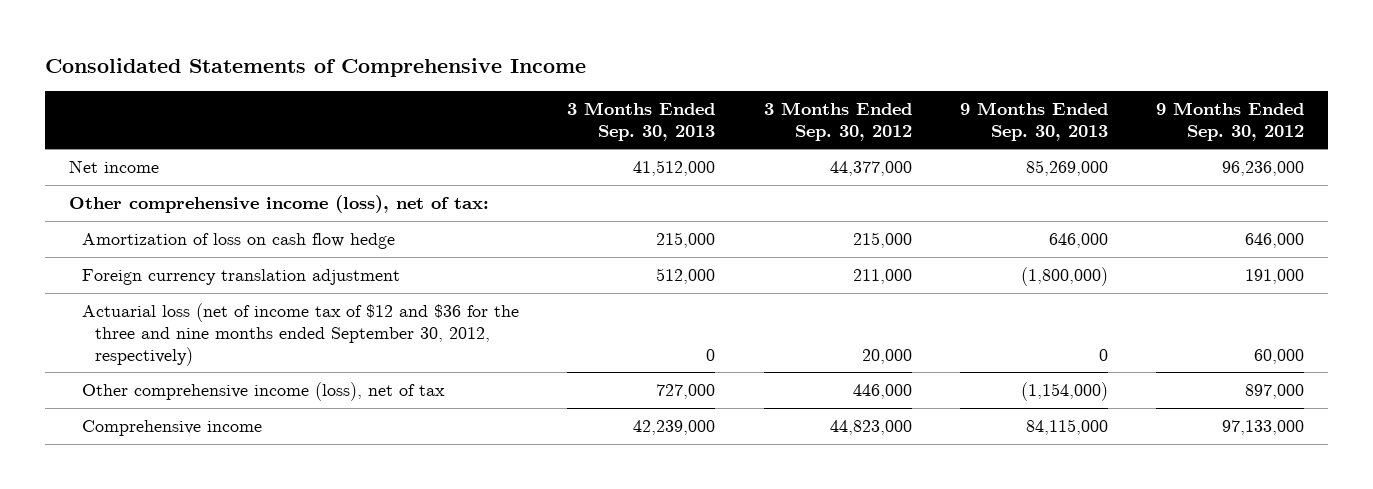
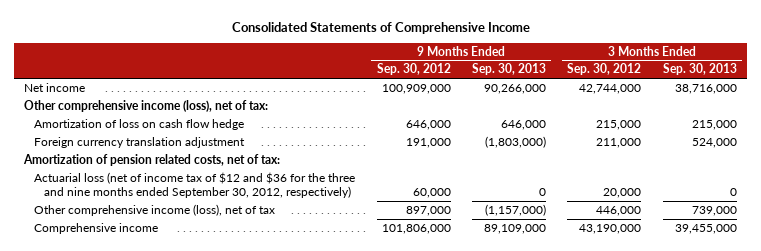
[633,159,716,176] 41,512,000 -> [674,83,737,94] 38,716,000
[829,160,912,176] 44,377,000 -> [579,83,642,94] 42,744,000
[1025,159,1108,176] 85,269,000 -> [483,83,546,94] 90,266,000
[1222,160,1305,176] 96,236,000 -> [381,83,451,94] 100,909,000
[656,267,716,284] 512,000 -> [691,137,737,148] 524,000
[1020,266,1108,286] (1,800,000) -> [484,135,546,148] (1,803,000)
none -> [23,153,281,166] Amortization of pension related costs, net of tax:
[656,383,716,399] 727,000 -> [691,205,737,216] 739,000
[1020,381,1108,401] (1,154,000) -> [484,203,546,216] (1,157,000)
[633,419,716,435] 42,239,000 -> [674,223,737,234] 39,455,000
[829,419,912,435] 44,823,000 -> [579,223,642,234] 43,190,000
[1025,418,1108,435] 84,115,000 -> [483,223,546,234] 89,109,000
[1222,419,1305,435] 97,133,000 -> [381,223,451,234] 101,806,000

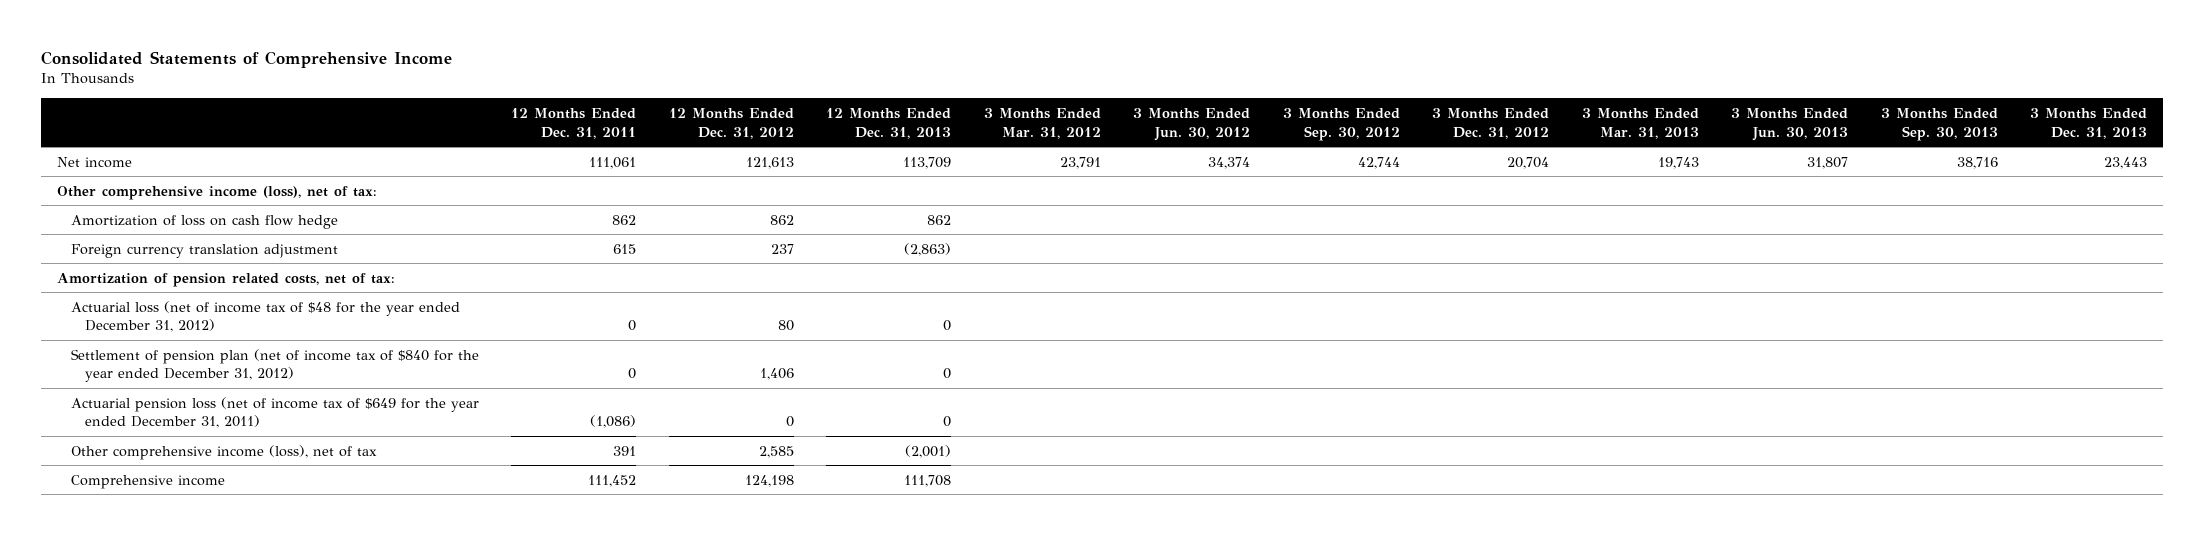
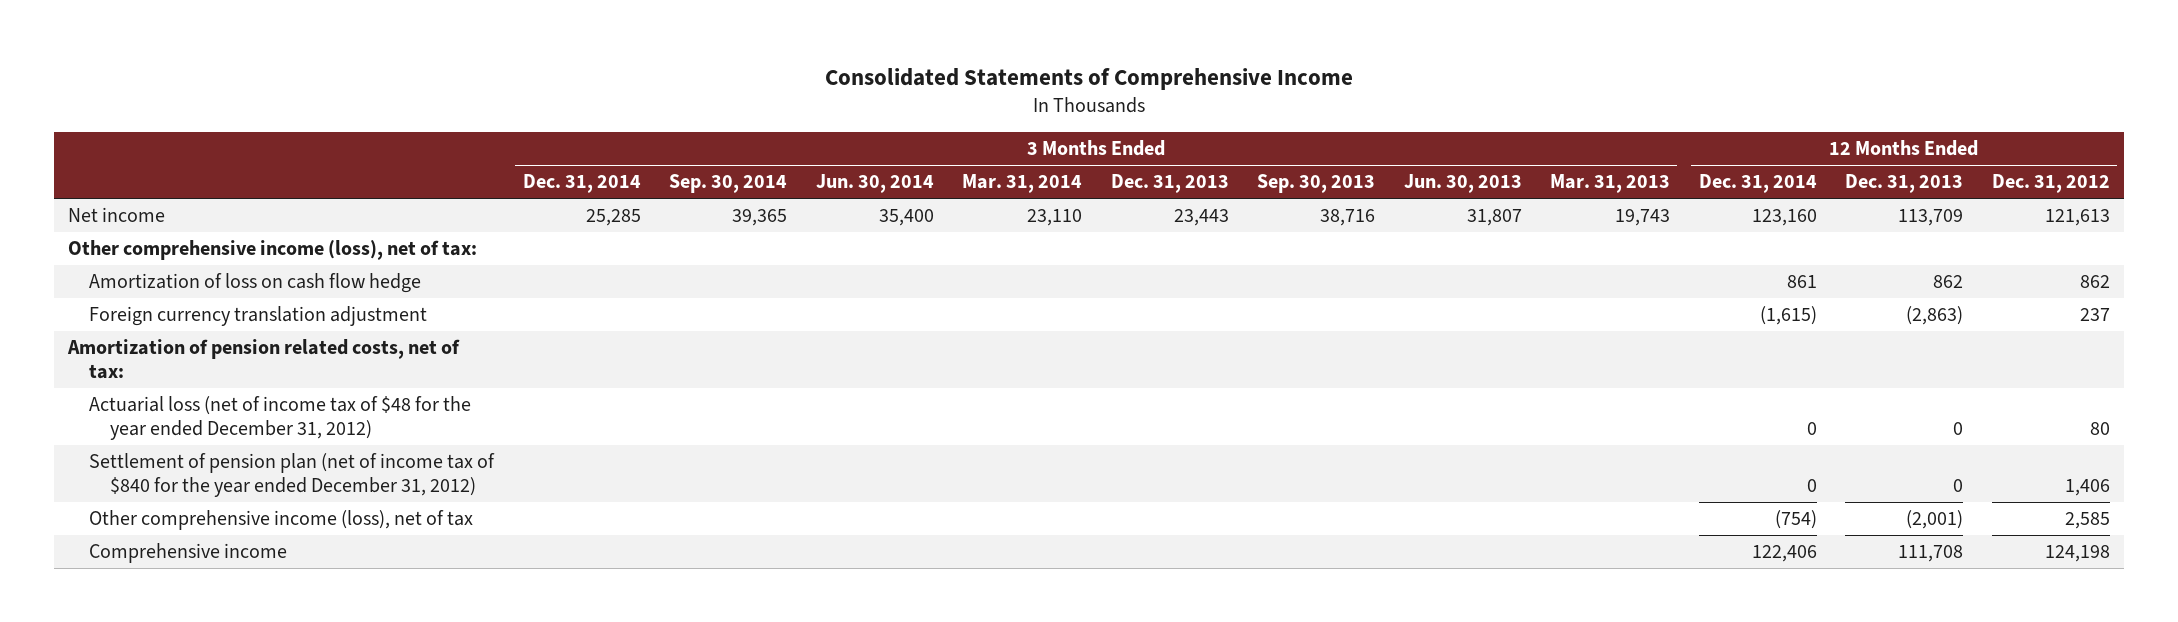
[511,107,637,139] 12 Months Ended Dec. 31, 2011 -> none
[983,107,1101,139] 3 Months Ended Mar. 31, 2012 -> none
[1133,107,1251,141] 3 Months Ended Jun. 30, 2012 -> none
[1282,107,1400,141] 3 Months Ended Sep. 30, 2012 -> none
[1432,107,1550,139] 3 Months Ended Dec. 31, 2012 -> none
none -> [522,174,641,194] Dec. 31, 2014
none -> [669,174,788,194] Sep. 30, 2014
none -> [815,174,934,194] Jun. 30, 2014
none -> [962,174,1083,194] Mar. 31, 2014
none -> [1698,174,1817,194] Dec. 31, 2014
[70,396,479,429] Actuarial pension loss (net of income tax of $649 for the year ended December 31, 2011) -> none

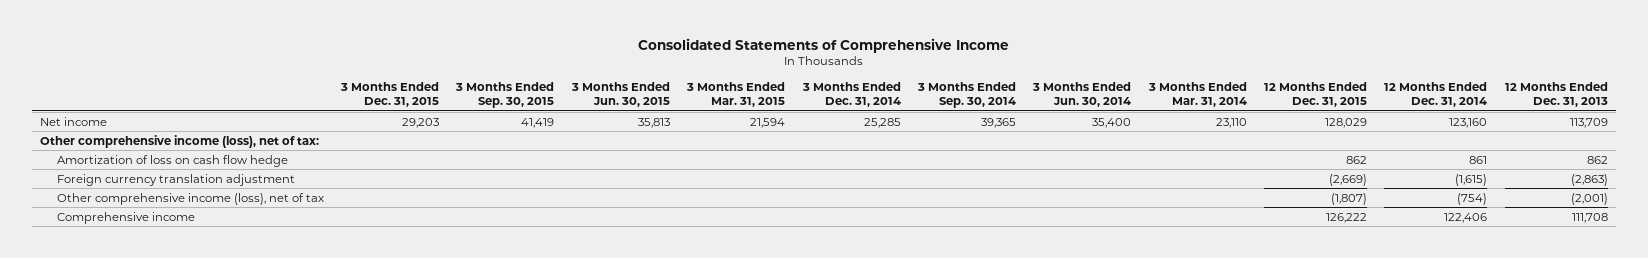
[1110,174,1229,194] Dec. 31, 2013 -> none
[1257,174,1376,194] Sep. 30, 2013 -> none
[1403,174,1522,194] Jun. 30, 2013 -> none
[1550,174,1671,194] Mar. 31, 2013 -> none
[1991,174,2110,194] Dec. 31, 2012 -> none
none -> [340,81,440,108] 3 Months Ended Dec. 31, 2015
none -> [455,81,555,109] 3 Months Ended Sep. 30, 2015
none -> [570,81,670,108] 3 Months Ended Jun. 30, 2015
none -> [686,81,786,108] 3 Months Ended Mar. 31, 2015
none -> [1264,81,1368,108] 12 Months Ended Dec. 31, 2015
[67,339,461,380] Amortization of pension related costs, net of tax: -> none
[89,396,472,441] Actuarial loss (net of income tax of $48 for the year ended December 31, 2012) -> none
[89,453,496,498] Settlement of pension plan (net of income tax of $840 for the year ended December 31, 2012) -> none

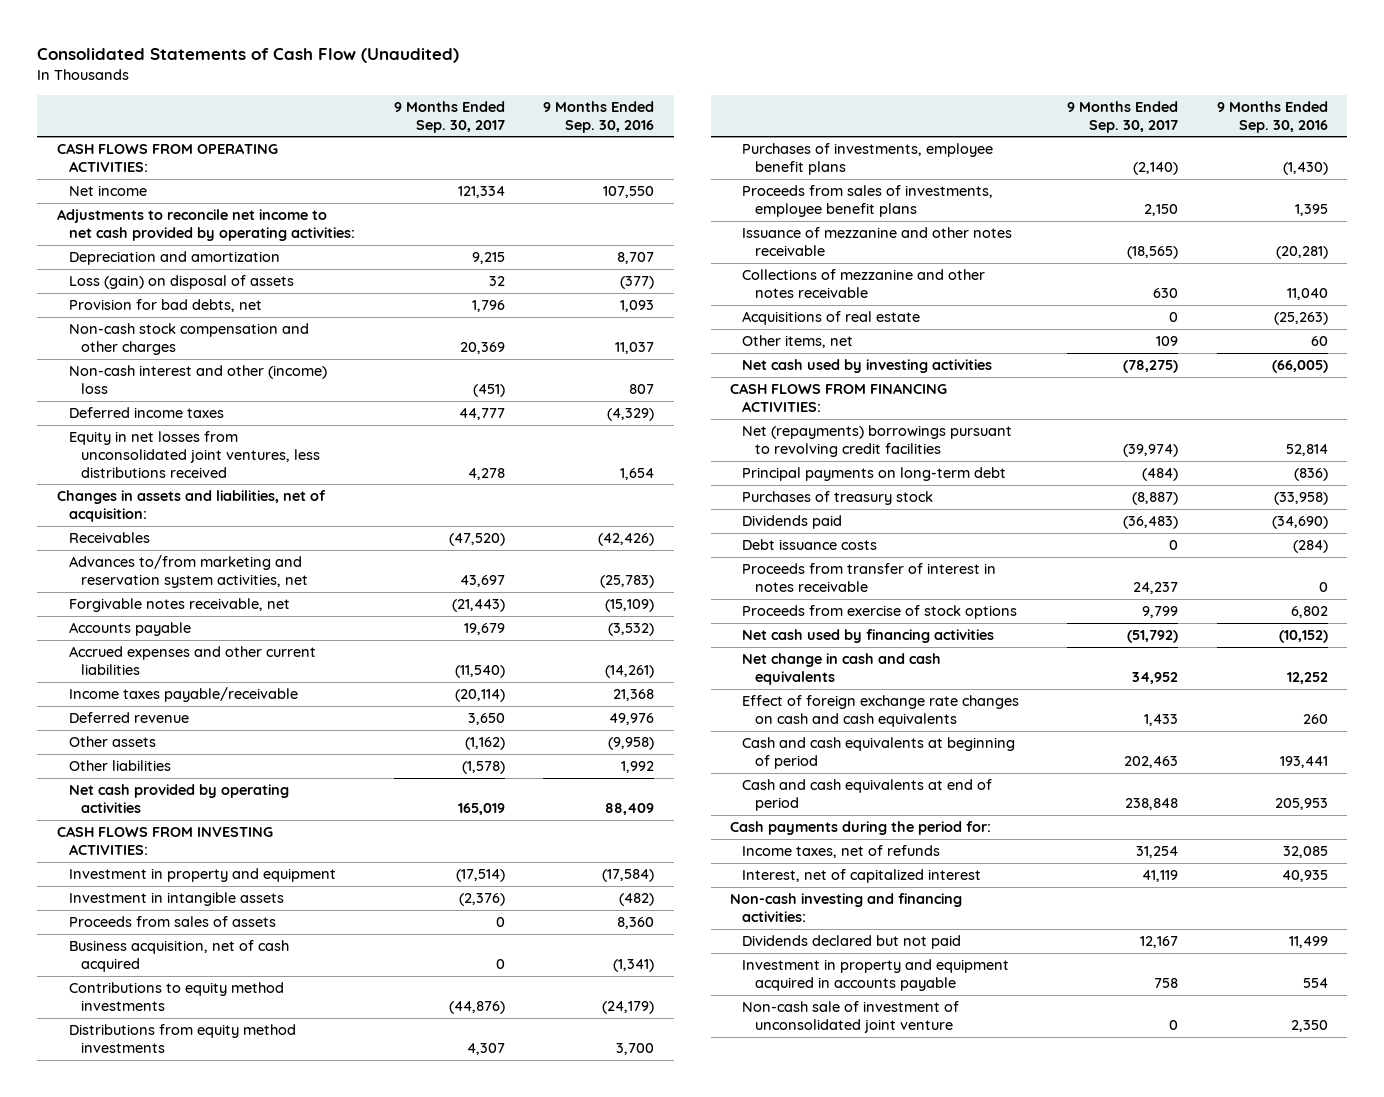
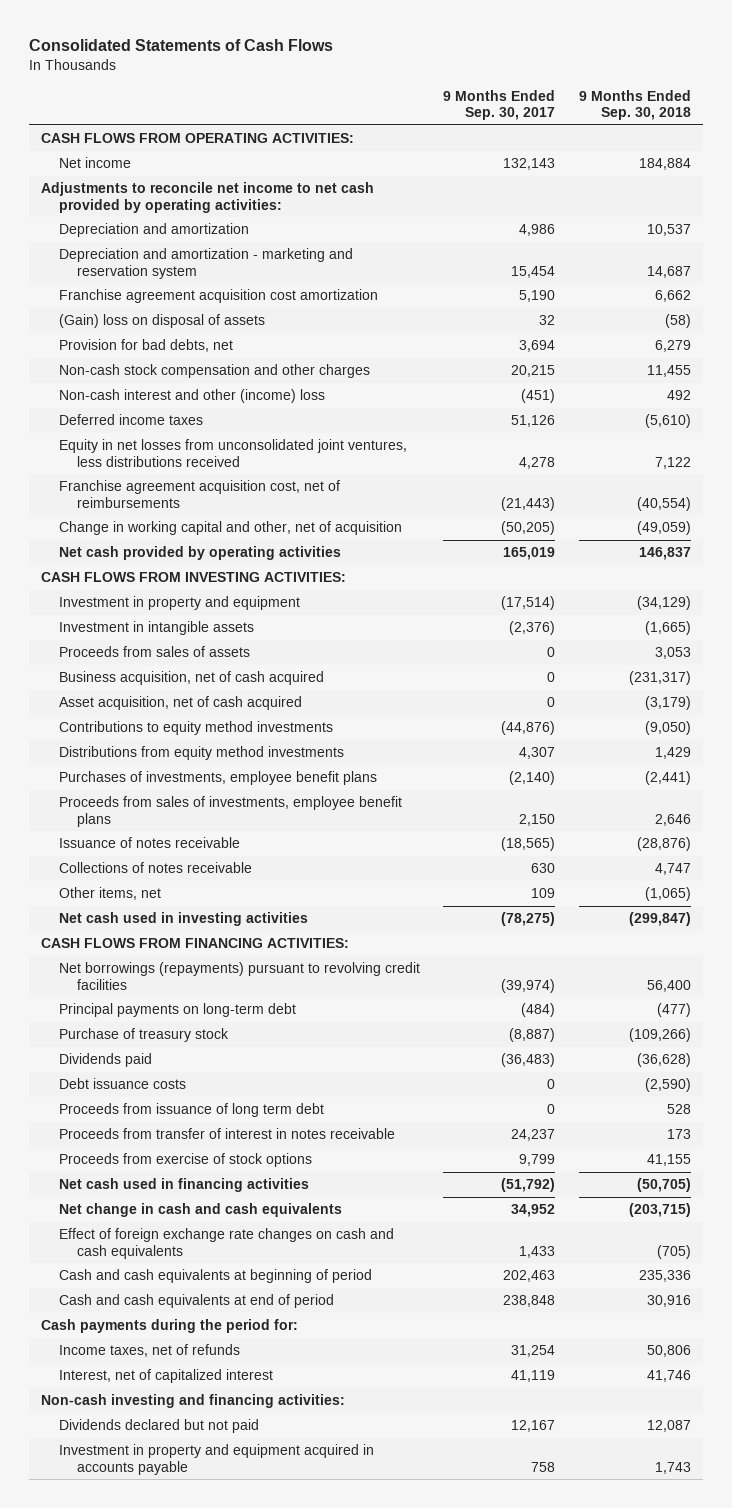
[37,48,460,64] Consolidated Statements of Cash Flow (Unaudited) -> [29,38,334,51] Consolidated Statements of Cash Flows
[543,100,655,133] 9 Months Ended Sep. 30, 2016 -> none
none -> [579,89,692,121] 9 Months Ended Sep. 30, 2018
[457,186,505,199] 121,334 -> [503,158,556,171] 132,143
[471,252,505,265] 9,215 -> [519,224,556,237] 4,986
none -> [58,248,353,279] Depreciation and amortization - marketing and reservation system
none -> [58,289,378,304] Franchise agreement acquisition cost amortization
[69,275,295,290] Loss (gain) on disposal of assets -> [58,314,265,329] (Gain) loss on disposal of assets
[471,300,505,313] 1,796 -> [519,340,556,353] 3,694
[459,341,505,354] 20,369 -> [511,365,556,378] 20,215
[458,408,505,421] 44,777 -> [511,415,556,428] 51,126
[56,490,326,522] Changes in assets and liabilities, net of acquisition: -> none
[69,532,151,544] Receivables -> none
[69,555,309,588] Advances to/from marketing and reservation system activities, net -> none
[69,622,192,637] Accounts payable -> none
[69,646,317,675] Accrued expenses and other current liabilities -> none
[69,687,299,703] Income taxes payable/receivable -> none
[69,712,190,724] Deferred revenue -> none
[69,736,157,748] Other assets -> none
[69,760,172,772] Other liabilities -> none
[69,598,291,613] Forgivable notes receivable, net -> [58,480,340,508] Franchise agreement acquisition cost, net of reimbursements
none -> [58,521,402,536] Change in working capital and other, net of acquisition
none -> [58,696,302,711] Asset acquisition, net of cash acquired
[742,311,921,326] Acquisitions of real estate -> none
[742,227,1013,256] Issuance of mezzanine and other notes receivable -> [58,837,240,849] Issuance of notes receivable
[742,269,986,298] Collections of mezzanine and other notes receivable -> [58,862,252,874] Collections of notes receivable
[742,359,993,374] Net cash used by investing activities -> [58,912,308,927] Net cash used in investing activities
[742,425,1013,457] Net (repayments) borrowings pursuant to revolving credit facilities -> [58,962,420,990] Net borrowings (repayments) pursuant to revolving credit facilities
[742,491,934,506] Purchases of treasury stock -> [58,1028,229,1043] Purchase of treasury stock
none -> [58,1103,324,1118] Proceeds from issuance of long term debt
[742,629,995,644] Net cash used by financing activities -> [58,1178,309,1193] Net cash used in financing activities
[742,1001,960,1033] Non-cash sale of investment of unconsolidated joint venture -> none

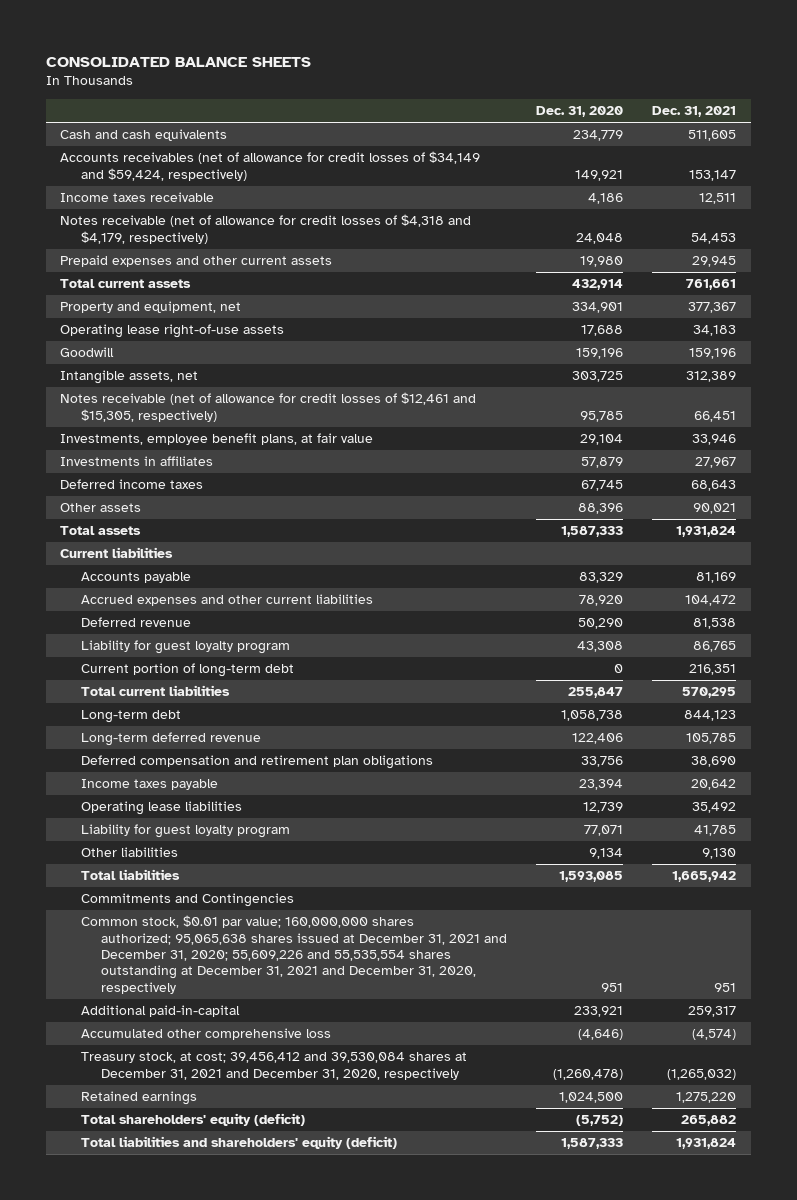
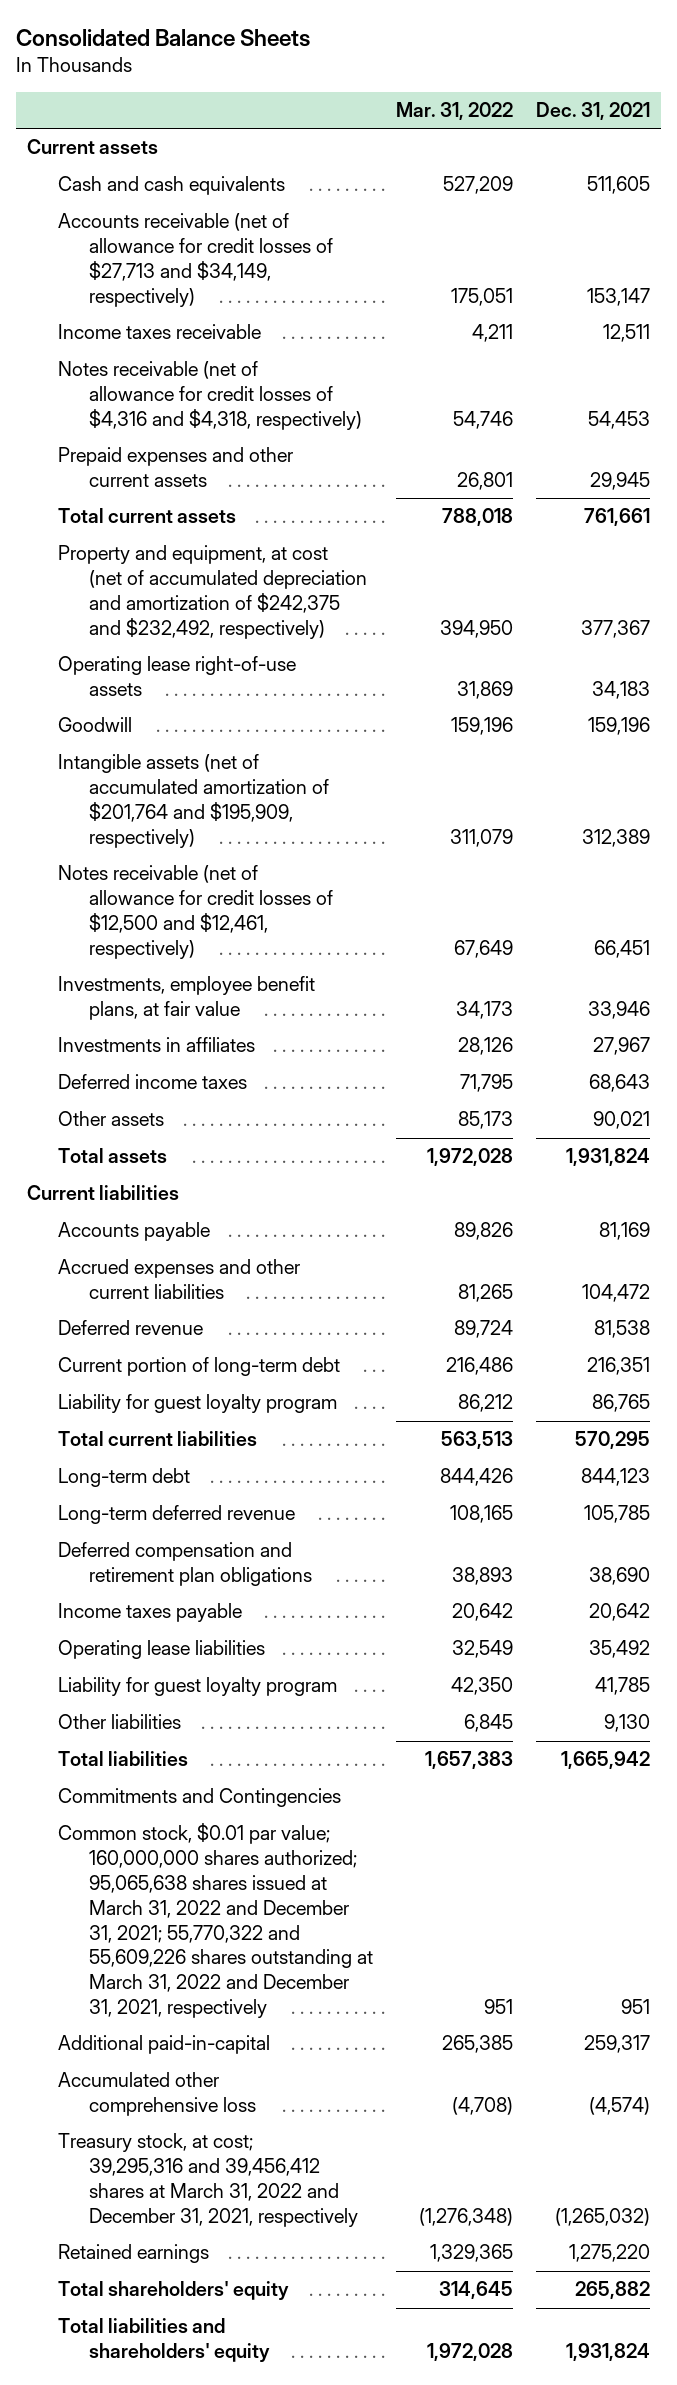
[45,56,311,67] CONSOLIDATED BALANCE SHEETS -> [15,28,310,47] Consolidated Balance Sheets
[536,105,624,117] Dec. 31, 2020 -> none
none -> [396,102,514,121] Mar. 31, 2022
none -> [27,139,159,155] Current assets
[60,151,481,181] Accounts receivables (net of allowance for credit losses of $34,149 and $59,424, respectively) -> [58,213,334,307] Accounts receivable (net of allowance for credit losses of $27,713 and $34,149, respectively)
[60,214,472,244] Notes receivable (net of allowance for credit losses of $4,318 and $4,179, respectively) -> [58,361,363,431] Notes receivable (net of allowance for credit losses of $4,316 and $4,318, respectively)
[60,301,242,314] Property and equipment, net -> [58,545,368,639] Property and equipment, at cost (net of accumulated depreciation and amortization of $242,375 and $232,492, respectively)
[60,370,199,385] Intangible assets, net -> [58,754,330,848] Intangible assets (net of accumulated amortization of $201,764 and $195,909, respectively)
[60,392,477,422] Notes receivable (net of allowance for credit losses of $12,461 and $15,305, respectively) -> [58,865,334,959] Notes receivable (net of allowance for credit losses of $12,500 and $12,461, respectively)
[80,640,290,655] Liability for guest loyalty program -> [58,1394,338,1414] Liability for guest loyalty program
[80,915,508,994] Common stock, $0.01 par value; 160,000,000 shares authorized; 95,065,638 shares issued at December 31, 2021 and December 31, 2020; 55,609,226 and 55,535,554 shares outstanding at December 31, 2021 and December 31, 2020, respectively -> [58,1823,374,2019] Common stock, $0.01 par value; 160,000,000 shares authorized; 95,065,638 shares issued at March 31, 2022 and December 31, 2021; 55,770,322 and 55,609,226 shares outstanding at March 31, 2022 and December 31, 2021, respectively
[80,1052,467,1080] Treasury stock, at cost; 39,456,412 and 39,530,084 shares at December 31, 2021 and December 31, 2020, respectively -> [58,2133,359,2227] Treasury stock, at cost; 39,295,316 and 39,456,412 shares at March 31, 2022 and December 31, 2021, respectively
[80,1113,305,1127] Total shareholders' equity (deficit) -> [58,2281,290,2301] Total shareholders' equity
[80,1136,397,1150] Total liabilities and shareholders' equity (deficit) -> [58,2318,271,2363] Total liabilities and shareholders' equity

